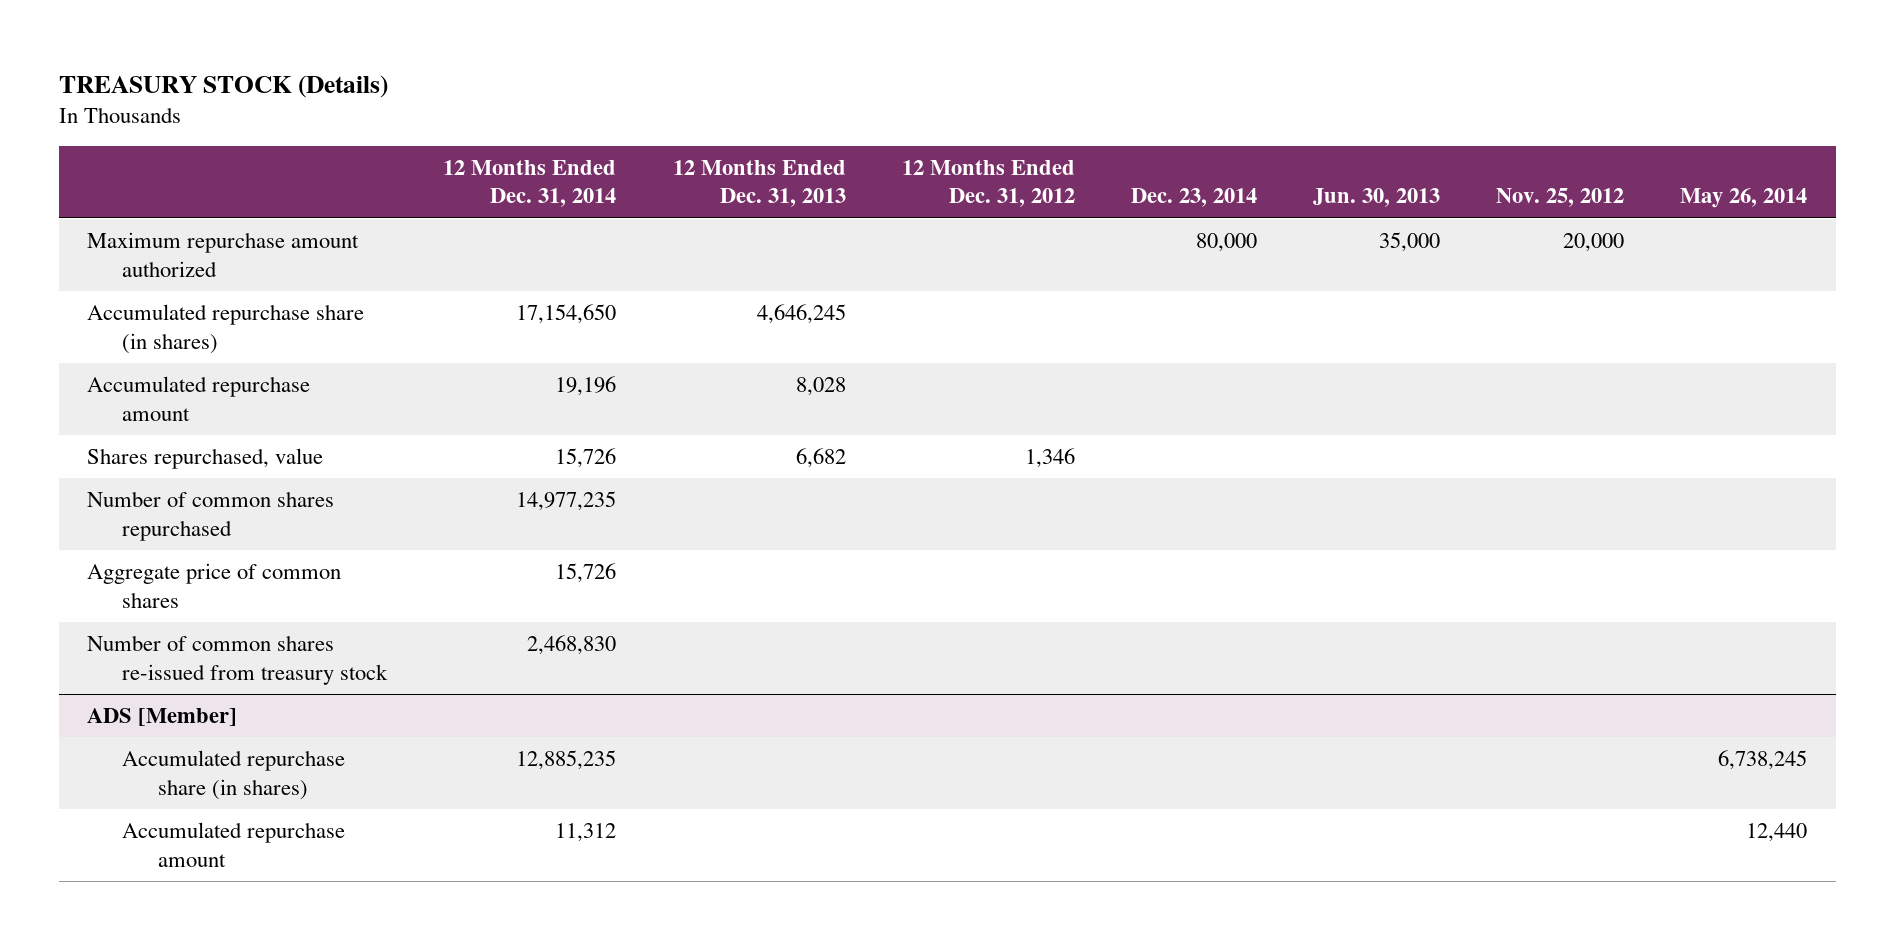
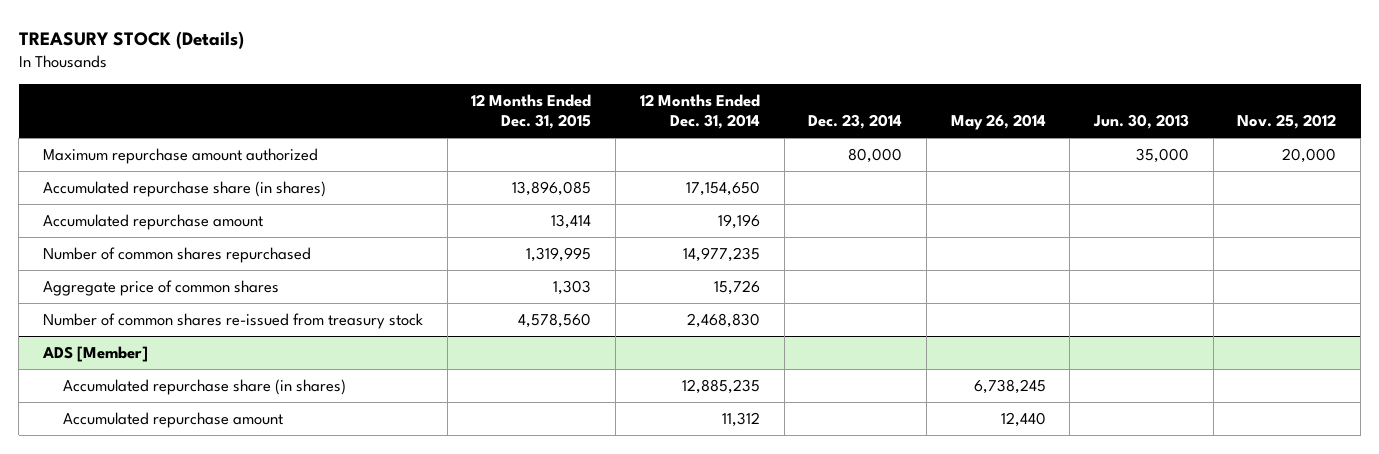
[672,159,846,208] 12 Months Ended Dec. 31, 2013 -> none
[901,159,1075,208] 12 Months Ended Dec. 31, 2012 -> none
none -> [471,93,592,130] 12 Months Ended Dec. 31, 2015
[86,447,323,469] Shares repurchased, value -> none

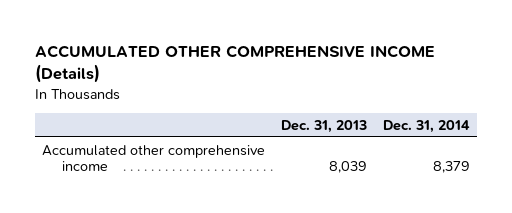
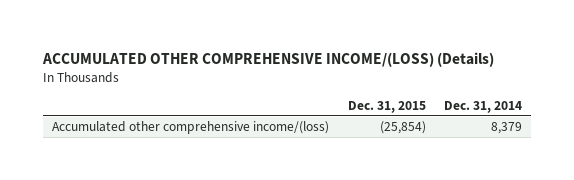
[34,45,435,84] ACCUMULATED OTHER COMPREHENSIVE INCOME (Details) -> [42,52,495,68] ACCUMULATED OTHER COMPREHENSIVE INCOME/(LOSS) (Details)
[281,119,368,133] Dec. 31, 2013 -> none
none -> [347,100,426,113] Dec. 31, 2015
[42,144,266,172] Accumulated other comprehensive income -> [52,121,330,135] Accumulated other comprehensive income/(loss)

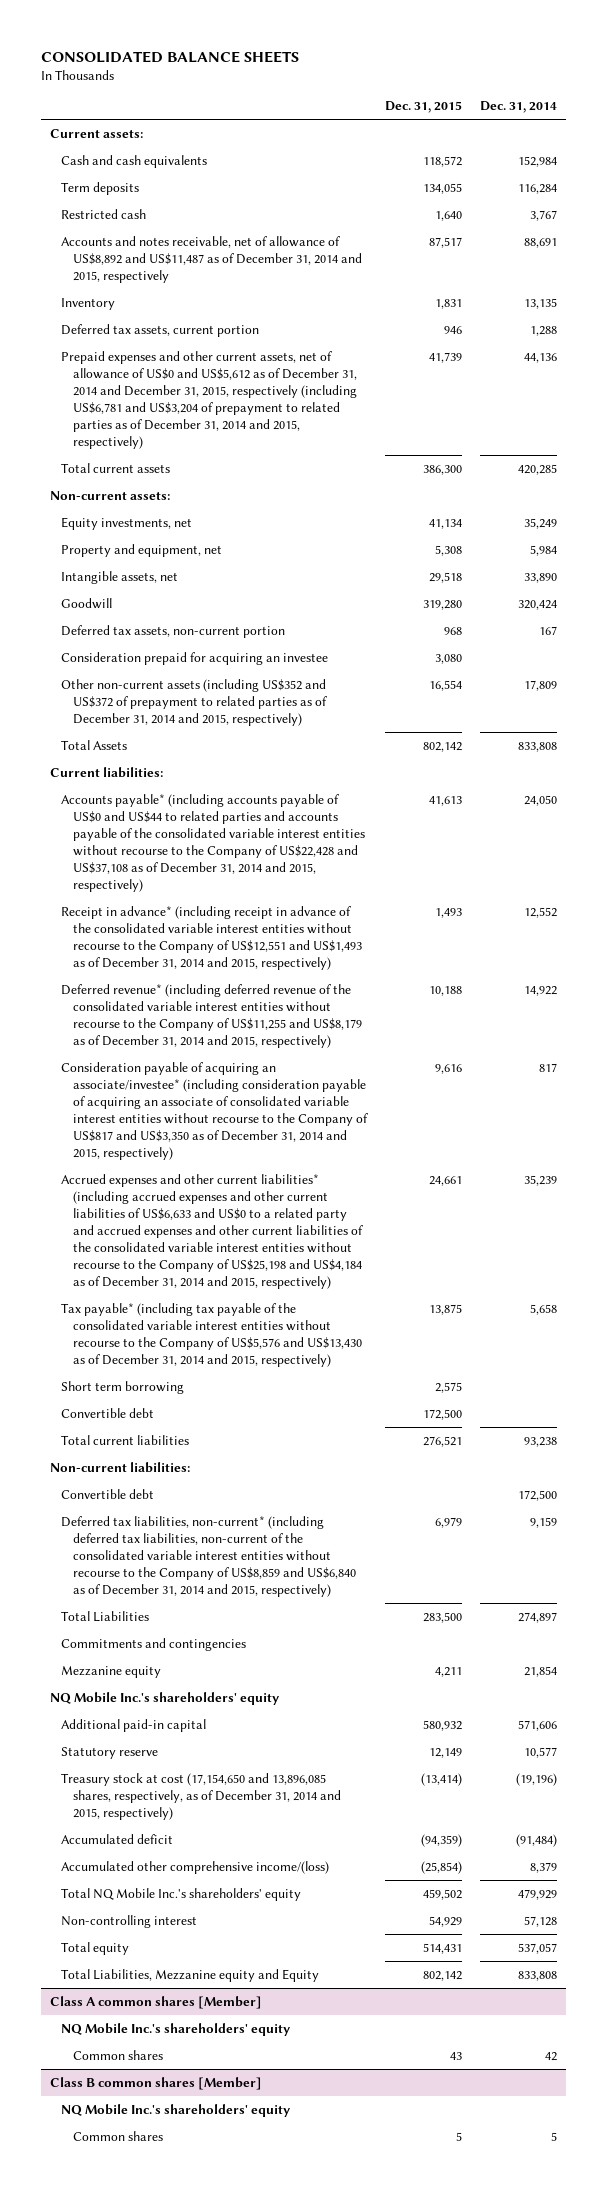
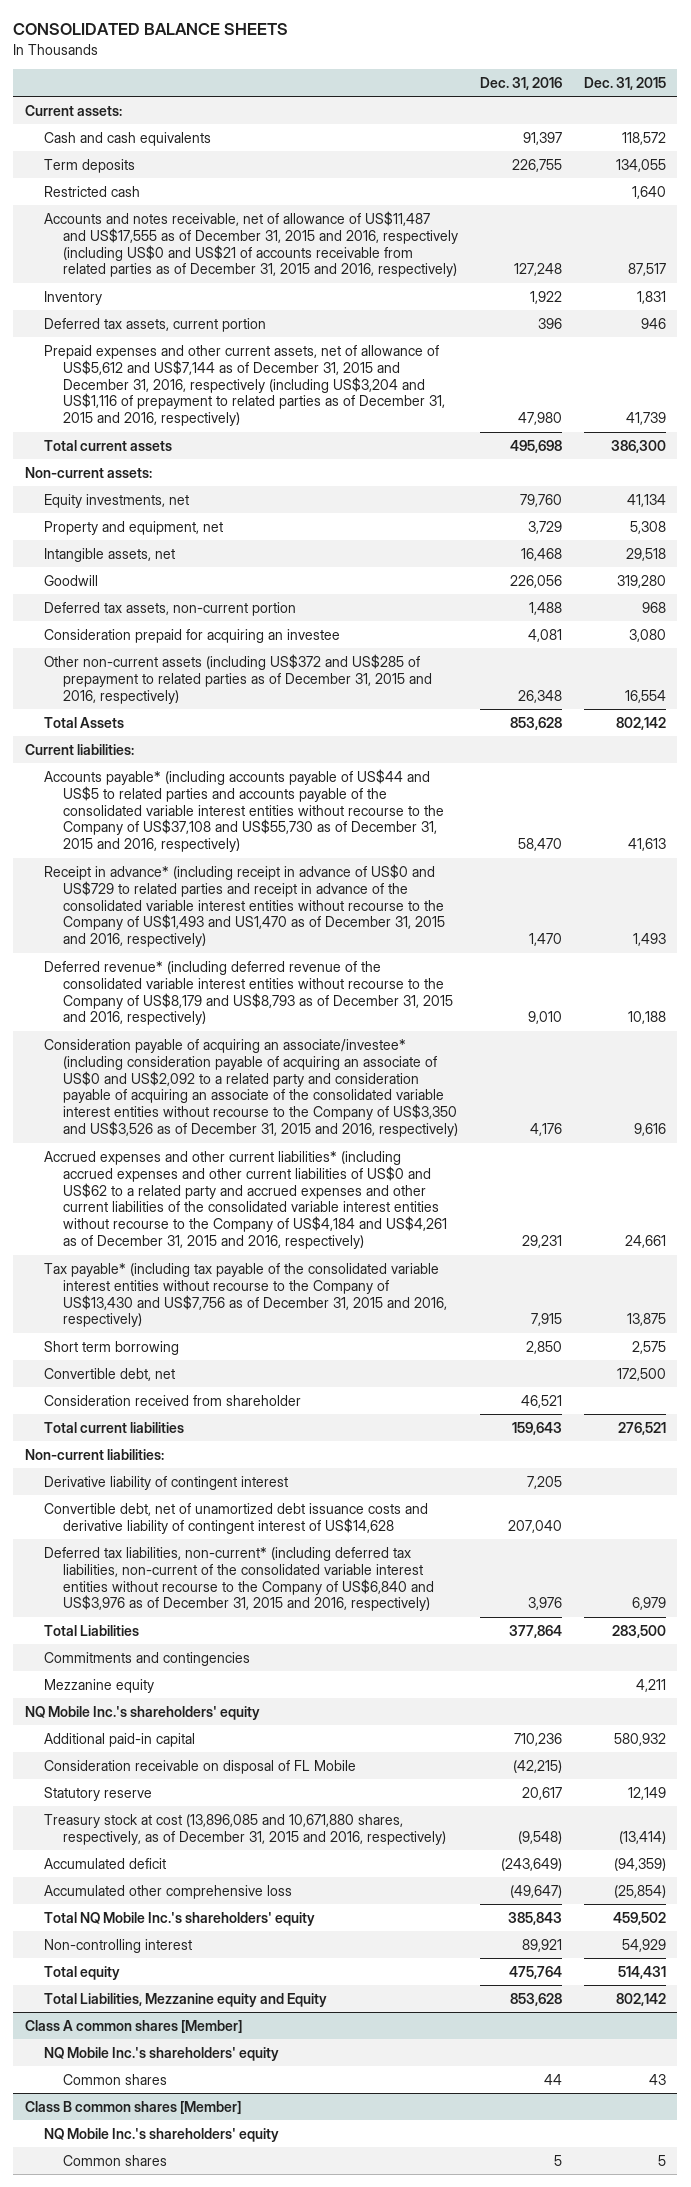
[480,101,558,114] Dec. 31, 2014 -> none
none -> [479,76,562,90] Dec. 31, 2016
[61,235,362,283] Accounts and notes receivable, net of allowance of US$8,892 and US$11,487 as of December 31, 2014 and 2015, respectively -> [43,210,458,278] Accounts and notes receivable, net of allowance of US$11,487 and US$17,555 as of December 31, 2015 and 2016, respectively (including US$0 and US$21 of accounts receivable from related parties as of December 31, 2015 and 2016, respectively)
[61,350,357,449] Prepaid expenses and other current assets, net of allowance of US$0 and US$5,612 as of December 31, 2014 and December 31, 2015, respectively (including US$6,781 and US$3,204 of prepayment to related parties as of December 31, 2014 and 2015, respectively) -> [43,344,445,427] Prepaid expenses and other current assets, net of allowance of US$5,612 and US$7,144 as of December 31, 2015 and December 31, 2016, respectively (including US$3,204 and US$1,116 of prepayment to related parties as of December 31, 2015 and 2016, respectively)
[61,678,327,726] Other non-current assets (including US$352 and US$372 of prepayment to related parties as of December 31, 2014 and 2015, respectively) -> [43,653,432,704] Other non-current assets (including US$372 and US$285 of prepayment to related parties as of December 31, 2015 and 2016, respectively)
[61,793,365,892] Accounts payable* (including accounts payable of US$0 and US$44 to related parties and accounts payable of the consolidated variable interest entities without recourse to the Company of US$22,428 and US$37,108 as of December 31, 2014 and 2015, respectively) -> [43,768,444,853] Accounts payable* (including accounts payable of US$44 and US$5 to related parties and accounts payable of the consolidated variable interest entities without recourse to the Company of US$37,108 and US$55,730 as of December 31, 2015 and 2016, respectively)
[61,905,362,970] Receipt in advance* (including receipt in advance of the consolidated variable interest entities without recourse to the Company of US$12,551 and US$1,493 as of December 31, 2014 and 2015, respectively) -> [43,863,445,948] Receipt in advance* (including receipt in advance of US$0 and US$729 to related parties and receipt in advance of the consolidated variable interest entities without recourse to the Company of US$1,493 and US1,470 as of December 31, 2015 and 2016, respectively)
[61,983,362,1048] Deferred revenue* (including deferred revenue of the consolidated variable interest entities without recourse to the Company of US$11,255 and US$8,179 as of December 31, 2014 and 2015, respectively) -> [43,960,453,1026] Deferred revenue* (including deferred revenue of the consolidated variable interest entities without recourse to the Company of US$8,179 and US$8,793 as of December 31, 2015 and 2016, respectively)
[61,1061,368,1160] Consideration payable of acquiring an associate/investee* (including consideration payable of acquiring an associate of consolidated variable interest entities without recourse to the Company of US$817 and US$3,350 as of December 31, 2014 and 2015, respectively) -> [43,1038,458,1138] Consideration payable of acquiring an associate/investee* (including consideration payable of acquiring an associate of US$0 and US$2,092 to a related party and consideration payable of acquiring an associate of the consolidated variable interest entities without recourse to the Company of US$3,350 and US$3,526 as of December 31, 2015 and 2016, respectively)
[61,1173,363,1289] Accrued expenses and other current liabilities* (including accrued expenses and other current liabilities of US$6,633 and US$0 to a related party and accrued expenses and other current liabilities of the consolidated variable interest entities without recourse to the Company of US$25,198 and US$4,184 as of December 31, 2014 and 2015, respectively) -> [43,1150,447,1250] Accrued expenses and other current liabilities* (including accrued expenses and other current liabilities of US$0 and US$62 to a related party and accrued expenses and other current liabilities of the consolidated variable interest entities without recourse to the Company of US$4,184 and US$4,261 as of December 31, 2015 and 2016, respectively)
[61,1302,362,1367] Tax payable* (including tax payable of the consolidated variable interest entities without recourse to the Company of US$5,576 and US$13,430 as of December 31, 2014 and 2015, respectively) -> [43,1262,447,1328] Tax payable* (including tax payable of the consolidated variable interest entities without recourse to the Company of US$13,430 and US$7,756 as of December 31, 2015 and 2016, respectively)
[61,1407,155,1418] Convertible debt -> [43,1367,175,1381] Convertible debt, net
none -> [43,1394,301,1406] Consideration received from shareholder
none -> [43,1475,288,1490] Derivative liability of contingent interest
[61,1488,155,1499] Convertible debt -> [43,1502,428,1534] Convertible debt, net of unamortized debt issuance costs and derivative liability of contingent interest of US$14,628
[61,1515,356,1597] Deferred tax liabilities, non-current* (including deferred tax liabilities, non-current of the consolidated variable interest entities without recourse to the Company of US$8,859 and US$6,840 as of December 31, 2014 and 2015, respectively) -> [43,1546,434,1612] Deferred tax liabilities, non-current* (including deferred tax liabilities, non-current of the consolidated variable interest entities without recourse to the Company of US$6,840 and US$3,976 as of December 31, 2015 and 2016, respectively)
none -> [43,1759,356,1774] Consideration receivable on disposal of FL Mobile
[61,1772,341,1820] Treasury stock at cost (17,154,650 and 13,896,085 shares, respectively, as of December 31, 2014 and 2015, respectively) -> [43,1813,446,1845] Treasury stock at cost (13,896,085 and 10,671,880 shares, respectively, as of December 31, 2015 and 2016, respectively)
[61,1860,330,1874] Accumulated other comprehensive income/(loss) -> [43,1884,292,1899] Accumulated other comprehensive loss

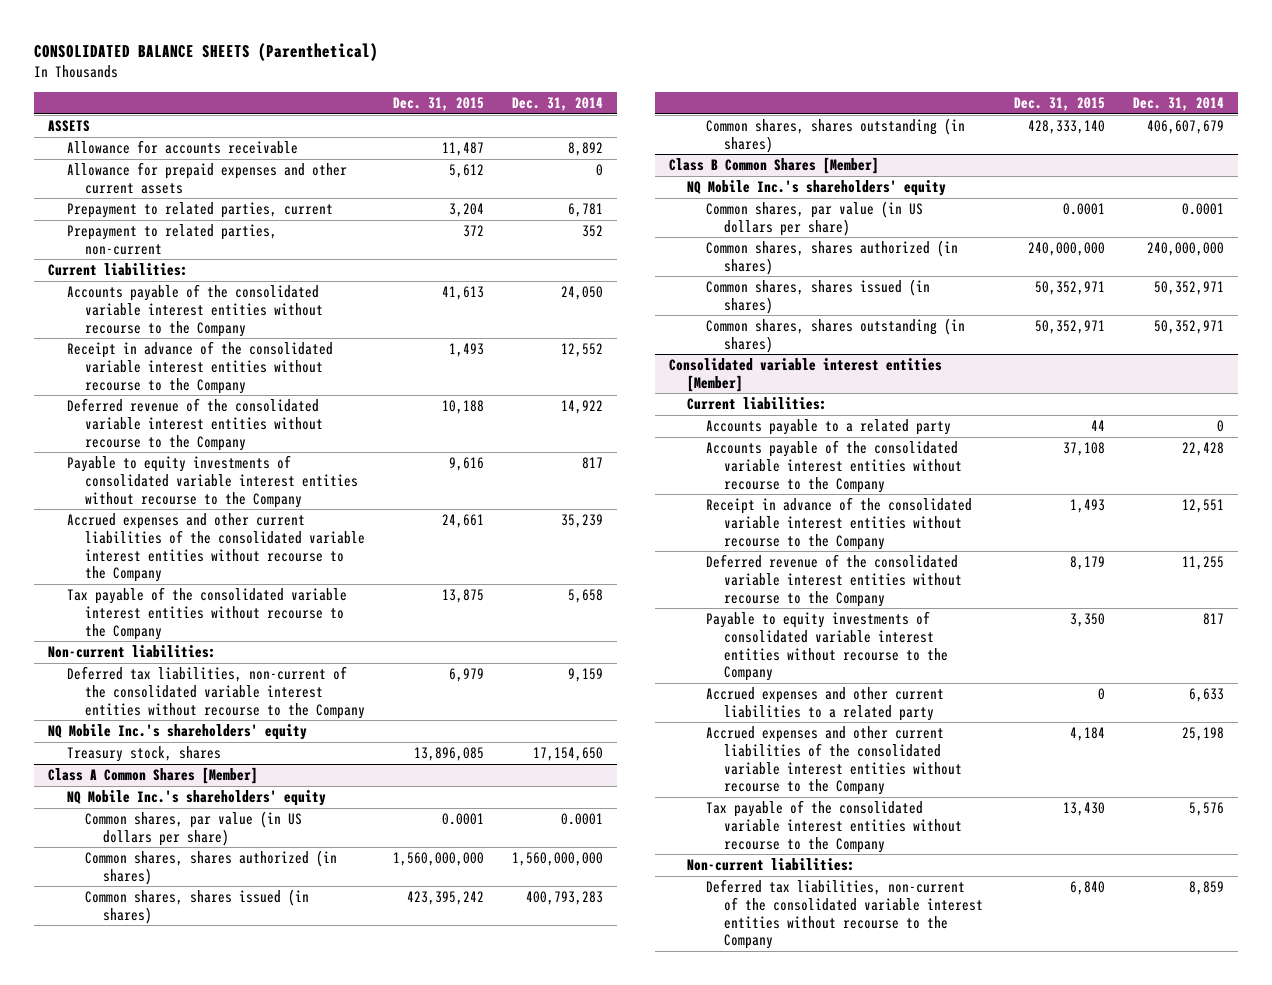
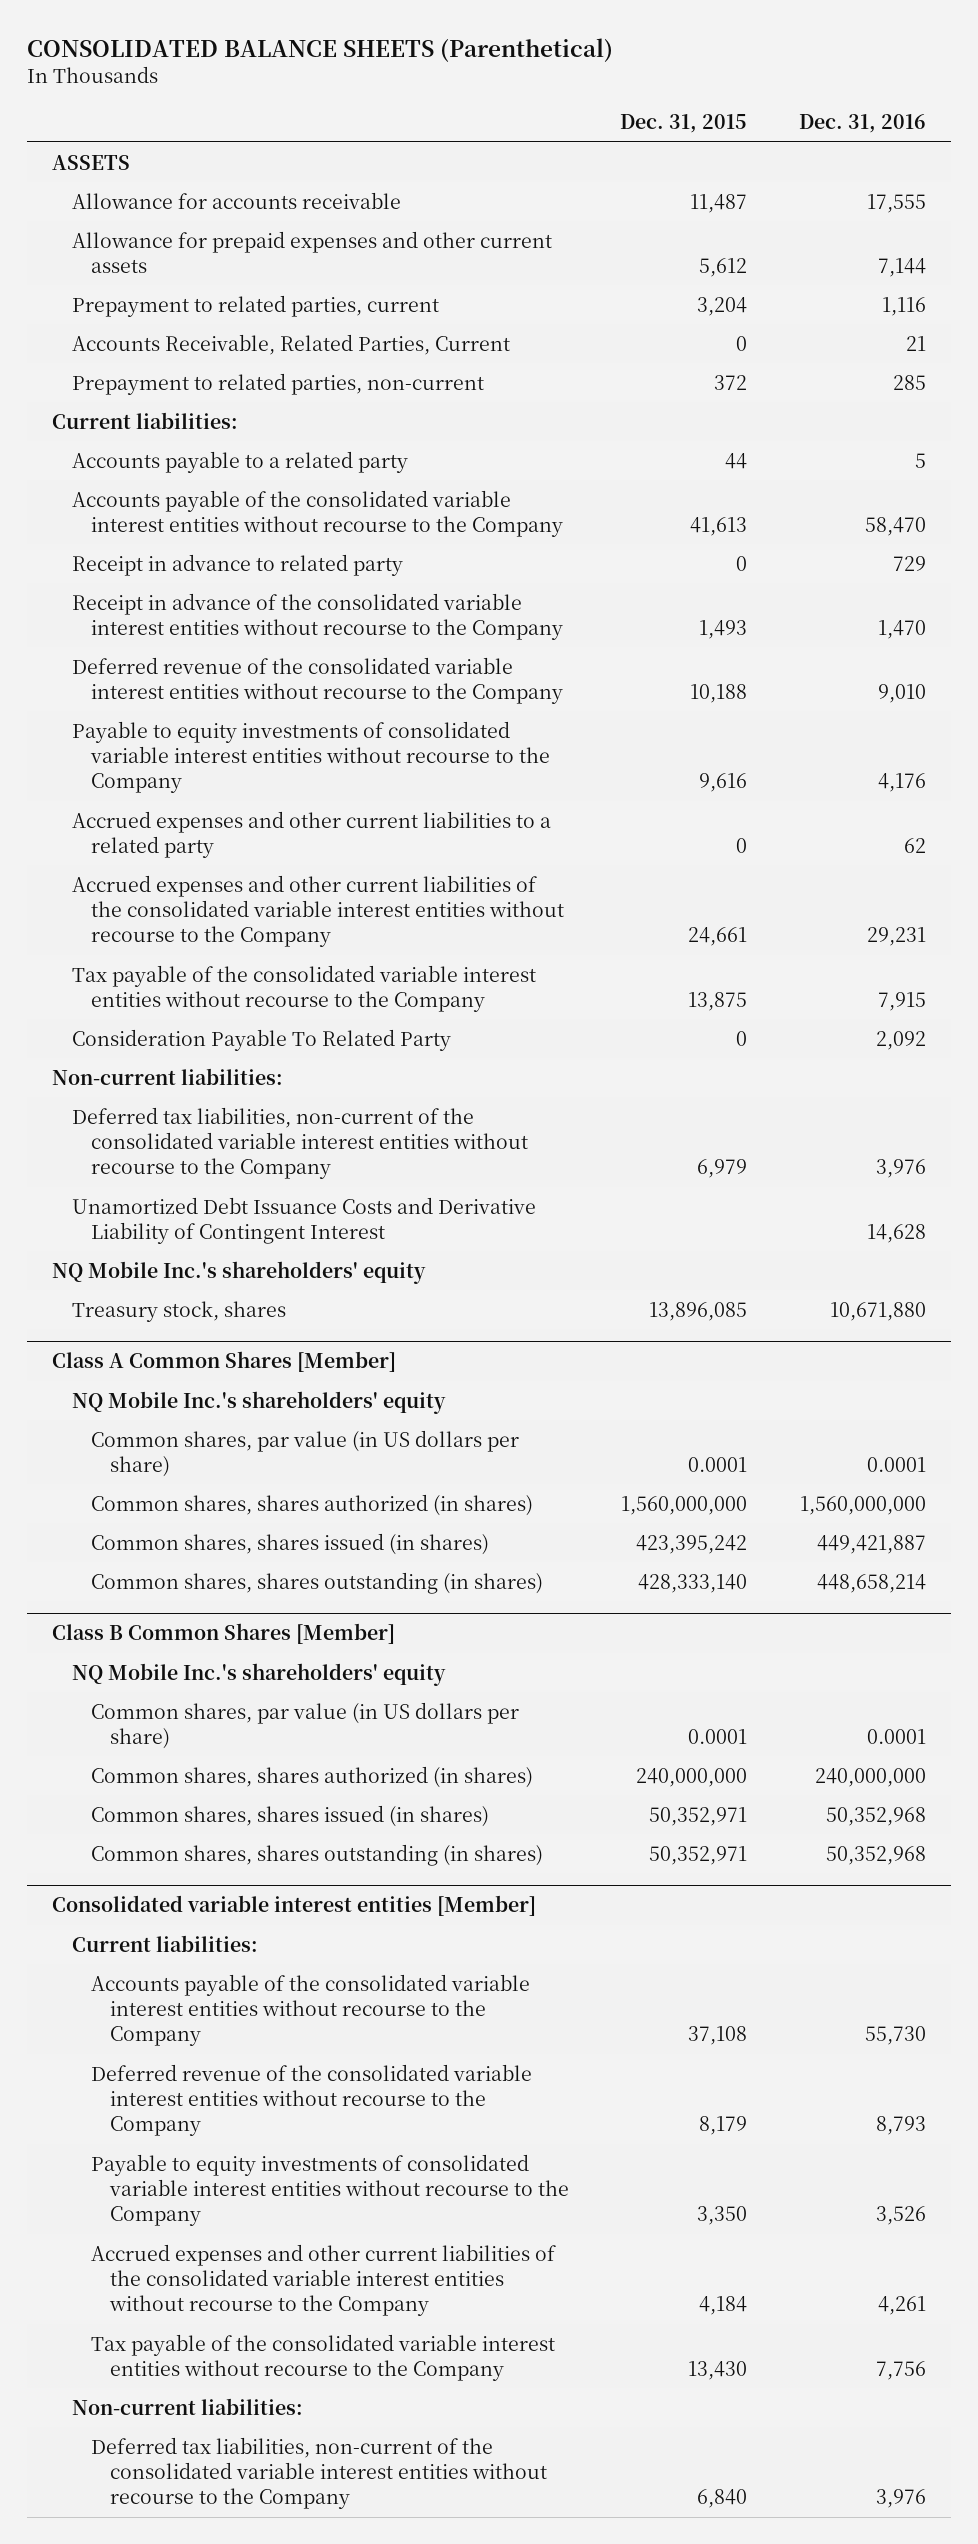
[512,97,604,112] Dec. 31, 2014 -> none
none -> [798,114,926,134] Dec. 31, 2016
none -> [71,333,510,355] Accounts Receivable, Related Parties, Current
none -> [71,450,408,473] Accounts payable to a related party
none -> [71,553,403,576] Receipt in advance to related party
none -> [71,810,551,858] Accrued expenses and other current liabilities to a related party
none -> [71,1028,451,1051] Consideration Payable To Related Party
none -> [71,1196,536,1244] Unamortized Debt Issuance Costs and Derivative Liability of Contingent Interest
[705,419,951,436] Accounts payable to a related party -> none
[705,497,972,550] Receipt in advance of the consolidated variable interest entities without recourse to the Company -> none
[705,687,944,721] Accrued expenses and other current liabilities to a related party -> none

